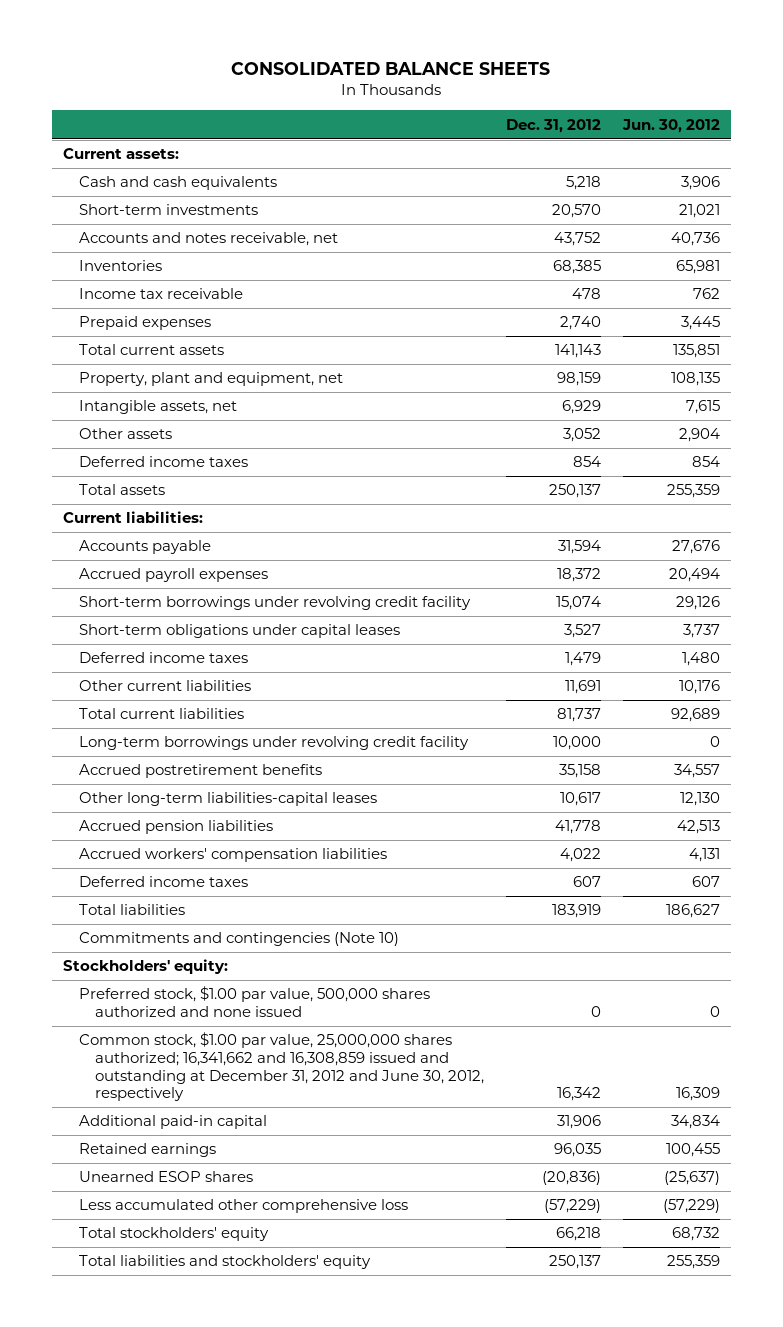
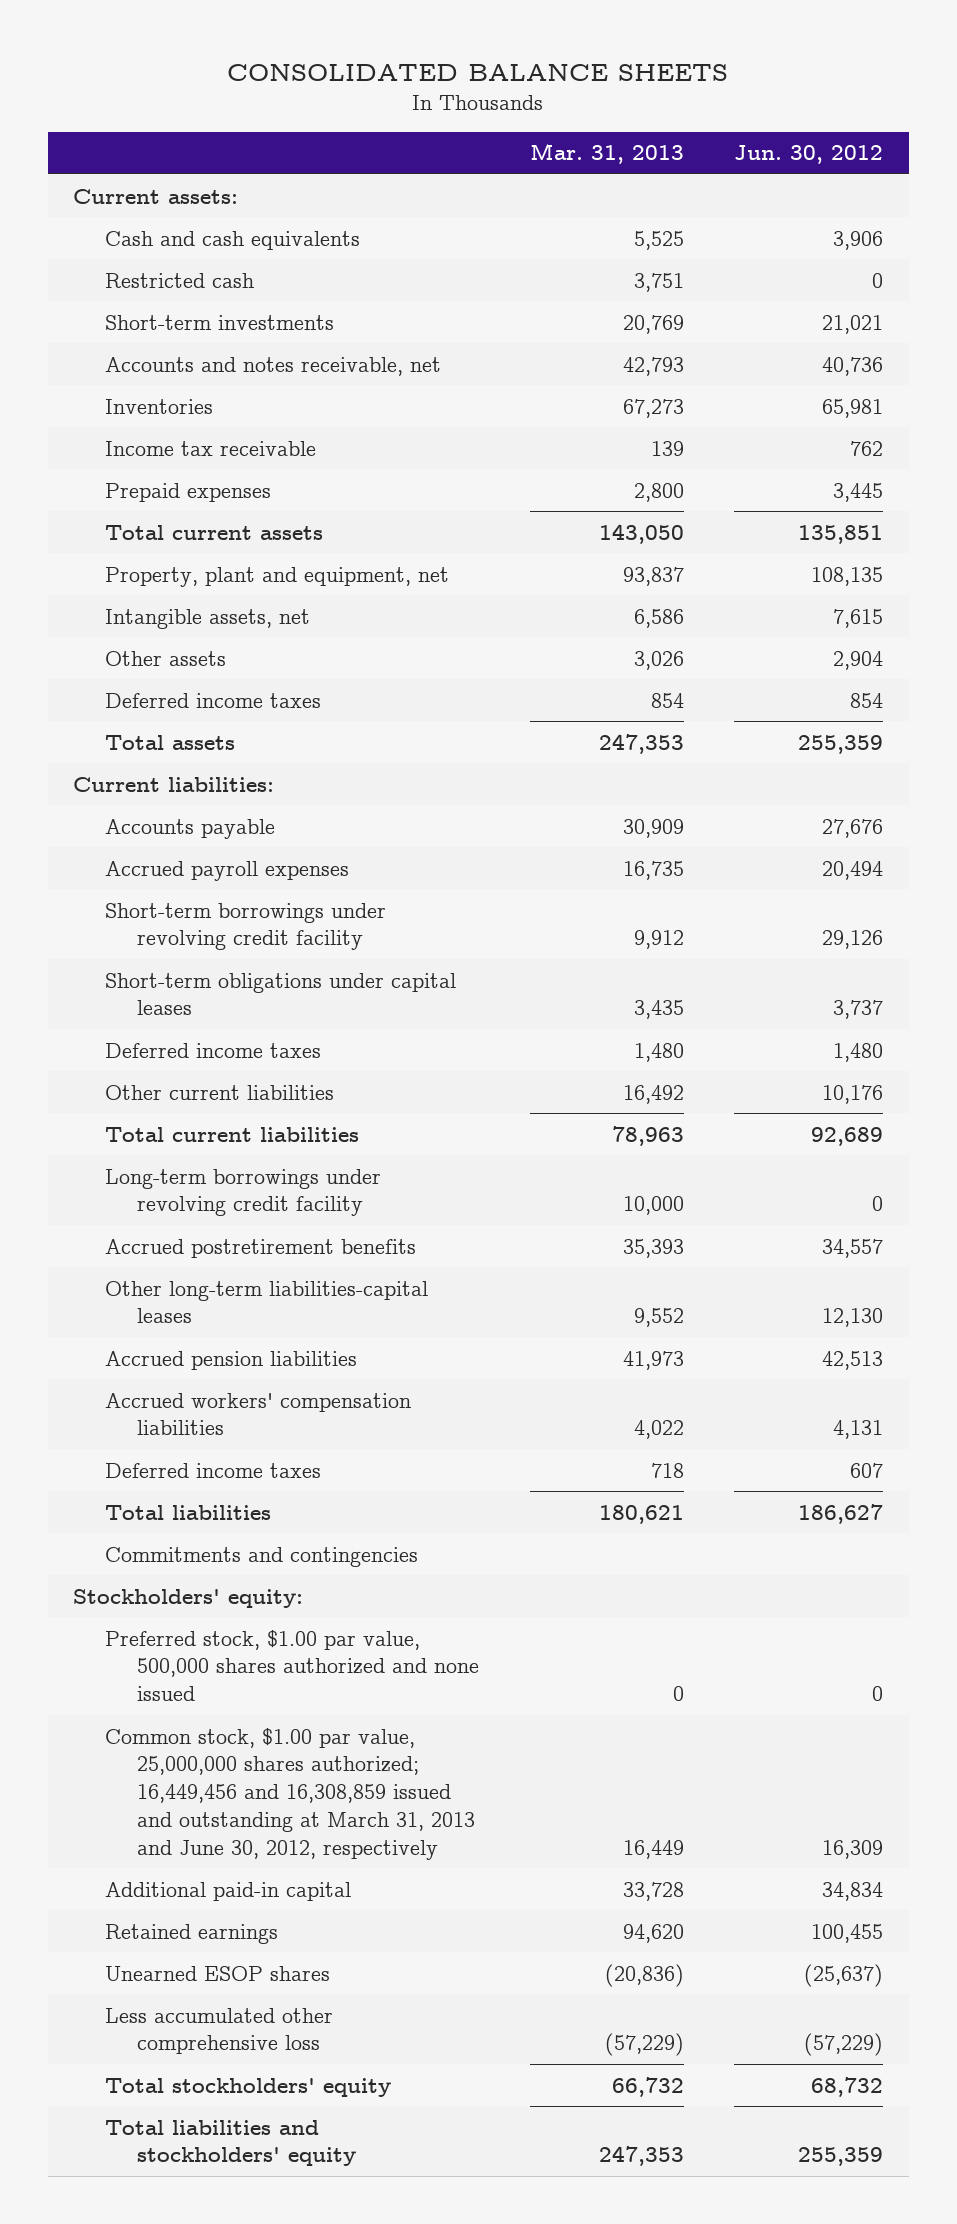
[506,118,602,133] Dec. 31, 2012 -> none
none -> [529,143,684,165] Mar. 31, 2013
none -> [105,272,255,288] Restricted cash
[78,932,399,947] Commitments and contingencies (Note 10) -> [105,1546,419,1567] Commitments and contingencies
[78,1032,485,1102] Common stock, $1.00 par value, 25,000,000 shares authorized; 16,341,662 and 16,308,859 issued and outstanding at December 31, 2012 and June 30, 2012, respectively -> [105,1727,476,1860] Common stock, $1.00 par value, 25,000,000 shares authorized; 16,449,456 and 16,308,859 issued and outstanding at March 31, 2013 and June 30, 2012, respectively

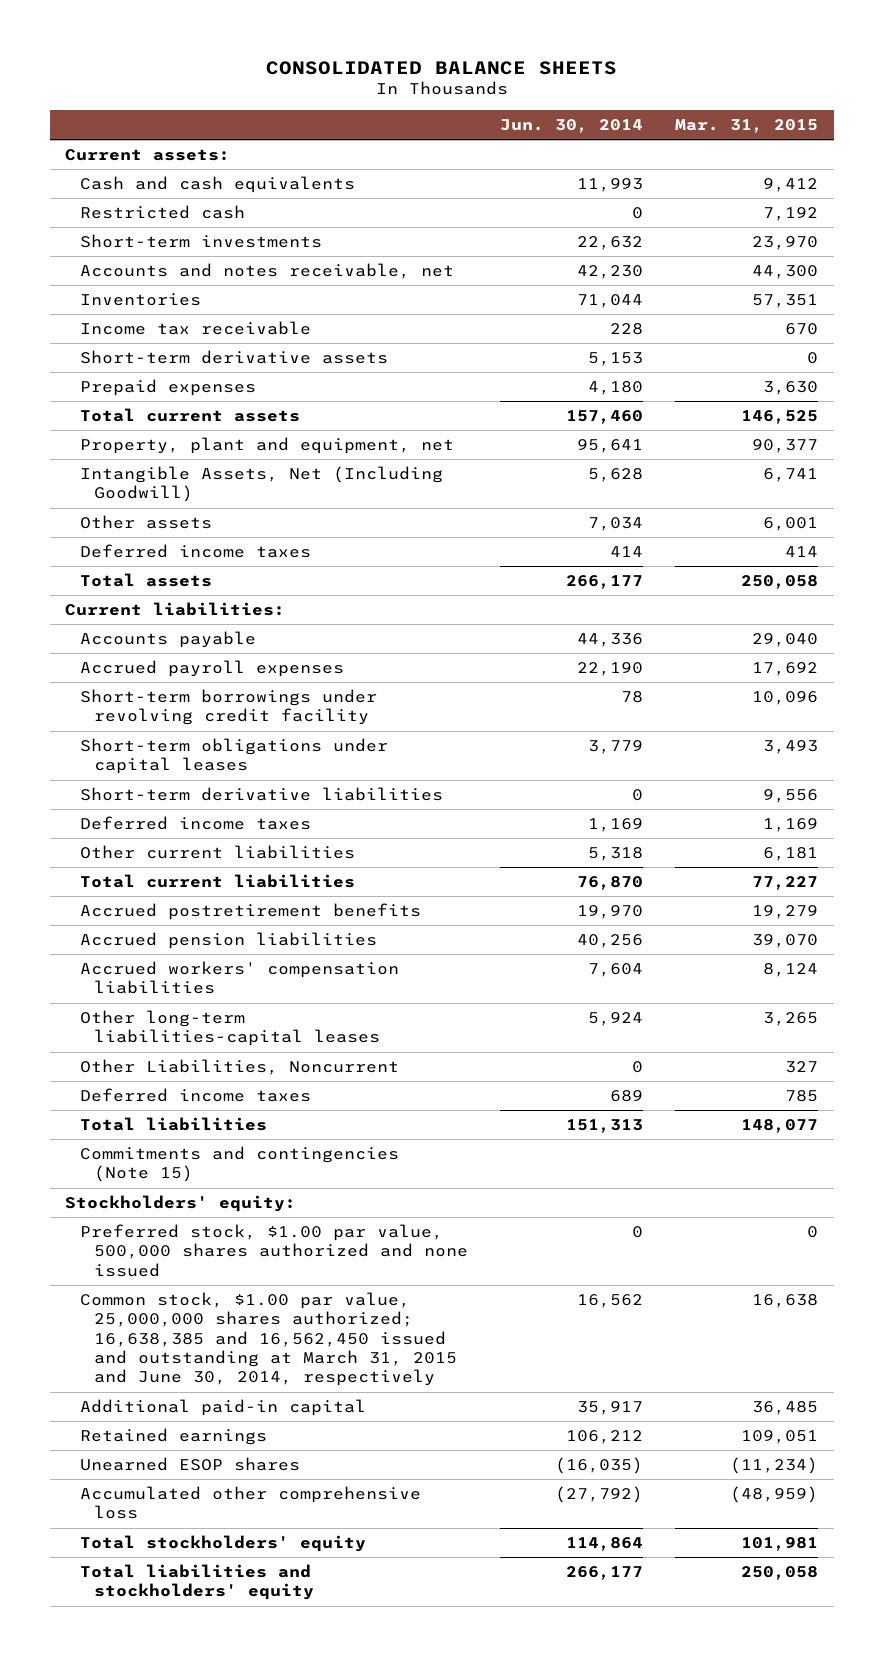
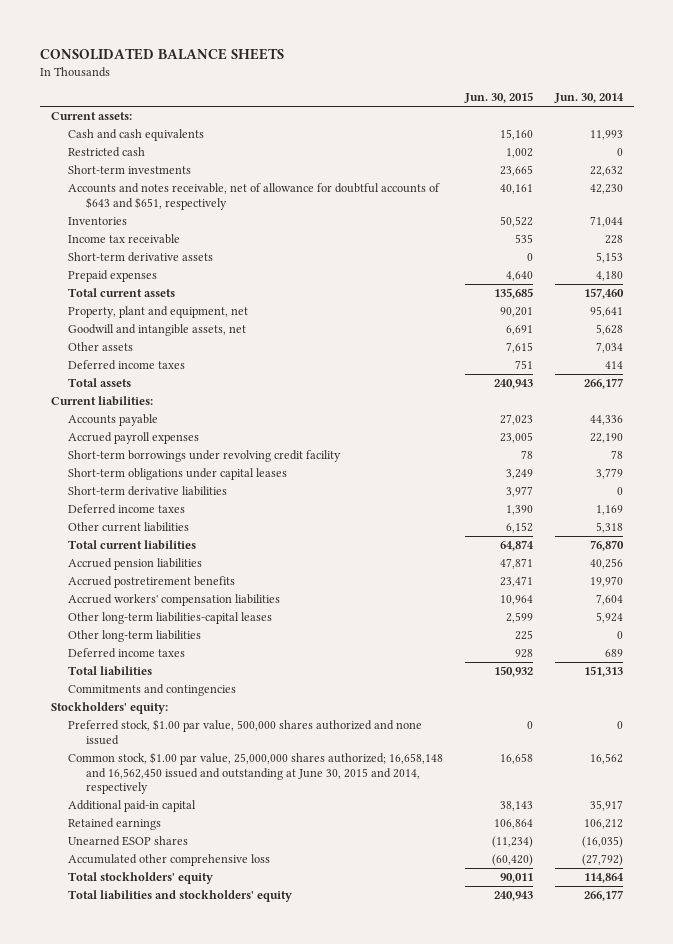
[674,119,818,134] Mar. 31, 2015 -> none
none -> [463,92,533,104] Jun. 30, 2015
[79,263,454,280] Accounts and notes receivable, net -> [68,183,441,210] Accounts and notes receivable, net of allowance for doubtful accounts of $643 and $651, respectively
[79,466,443,503] Intangible Assets, Net (Including Goodwill) -> [68,324,247,337] Goodwill and intangible assets, net
[79,903,421,921] Accrued postretirement benefits -> [68,576,236,589] Accrued postretirement benefits
[79,1059,399,1076] Other Liabilities, Noncurrent -> [68,630,202,643] Other long-term liabilities
[79,1146,399,1183] Commitments and contingencies (Note 15) -> [68,684,237,697] Commitments and contingencies
[79,1292,457,1387] Common stock, $1.00 par value, 25,000,000 shares authorized; 16,638,385 and 16,562,450 issued and outstanding at March 31, 2015 and June 30, 2014, respectively -> [68,752,444,794] Common stock, $1.00 par value, 25,000,000 shares authorized; 16,658,148 and 16,562,450 issued and outstanding at June 30, 2015 and 2014, respectively

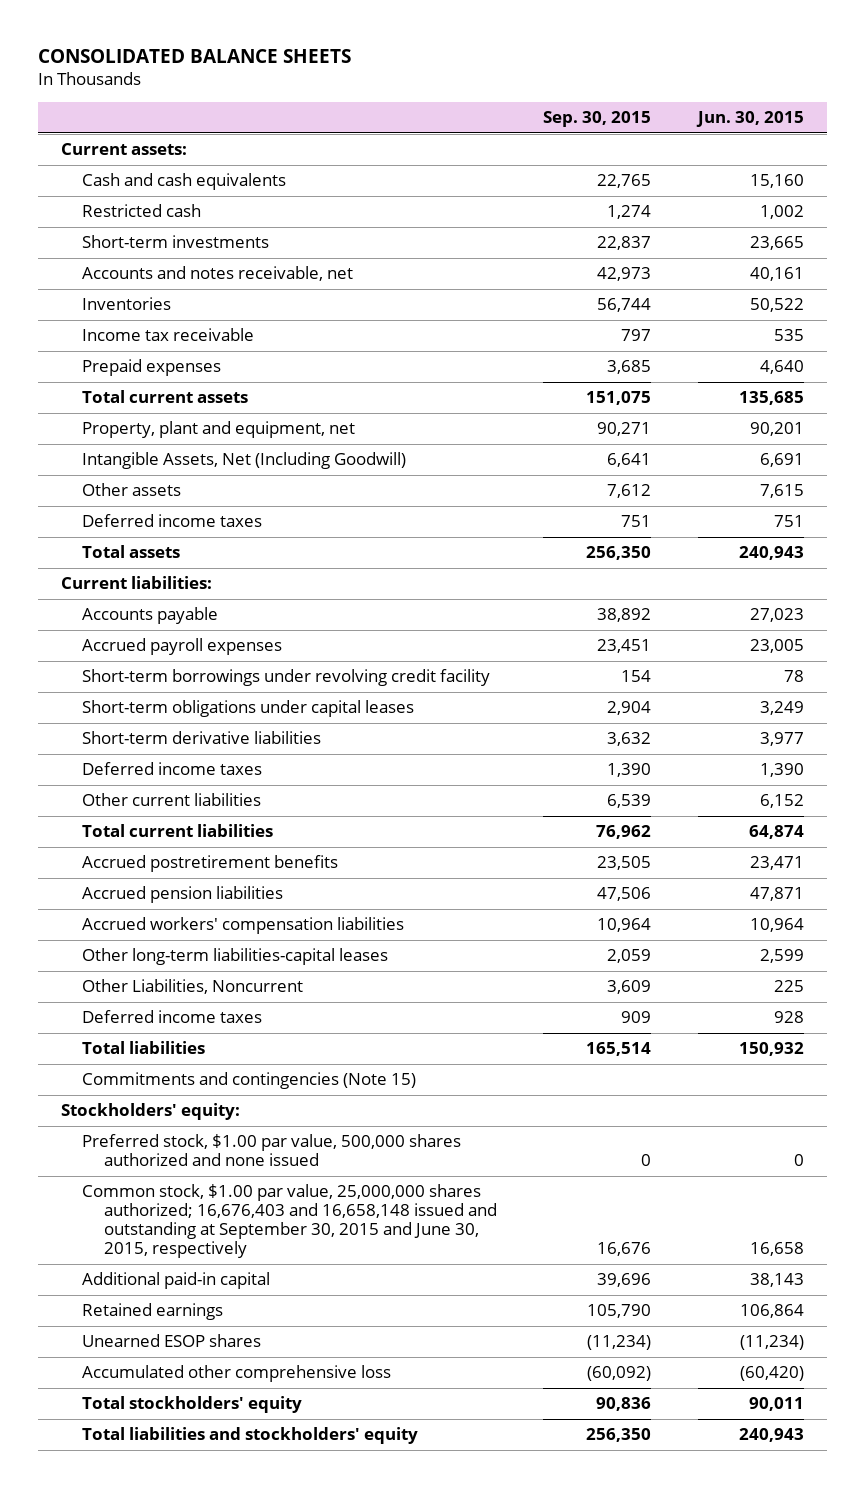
[553,93,624,104] Jun. 30, 2014 -> none
none -> [543,111,652,128] Sep. 30, 2015
[68,183,441,210] Accounts and notes receivable, net of allowance for doubtful accounts of $643 and $651, respectively -> [82,266,354,282] Accounts and notes receivable, net
[68,252,214,263] Short-term derivative assets -> none
[68,324,247,337] Goodwill and intangible assets, net -> [82,452,407,470] Intangible Assets, Net (Including Goodwill)
[68,558,203,571] Accrued pension liabilities -> [82,886,284,904] Accrued pension liabilities
[68,630,202,643] Other long-term liabilities -> [82,979,304,995] Other Liabilities, Noncurrent
[68,684,237,697] Commitments and contingencies -> [82,1072,417,1090] Commitments and contingencies (Note 15)
[68,752,444,794] Common stock, $1.00 par value, 25,000,000 shares authorized; 16,658,148 and 16,562,450 issued and outstanding at June 30, 2015 and 2014, respectively -> [82,1184,497,1259] Common stock, $1.00 par value, 25,000,000 shares authorized; 16,676,403 and 16,658,148 issued and outstanding at September 30, 2015 and June 30, 2015, respectively

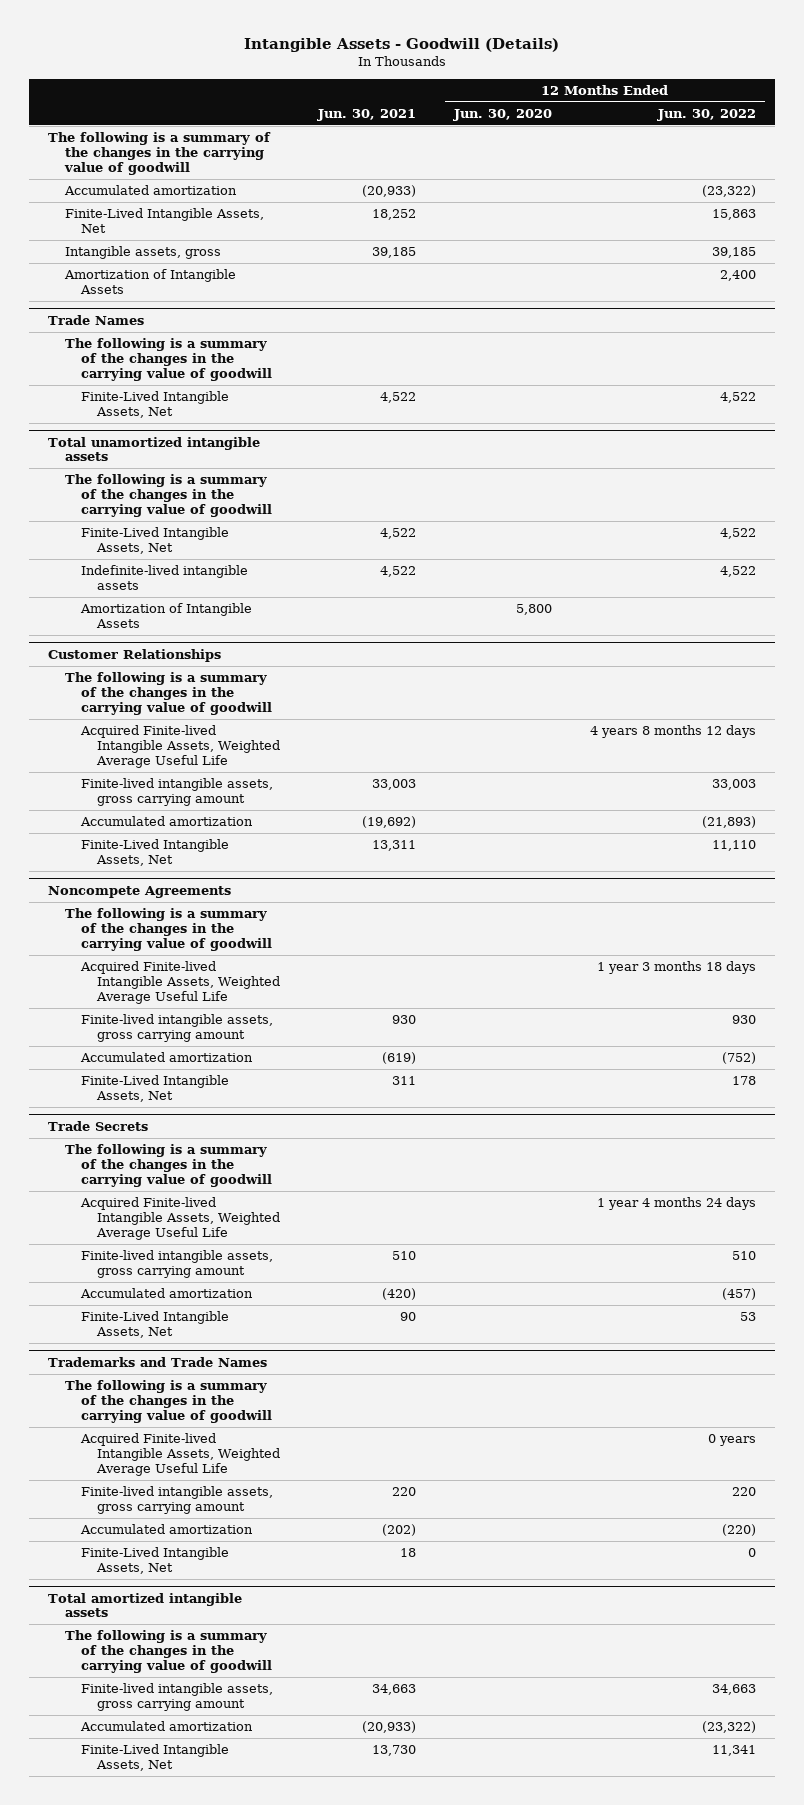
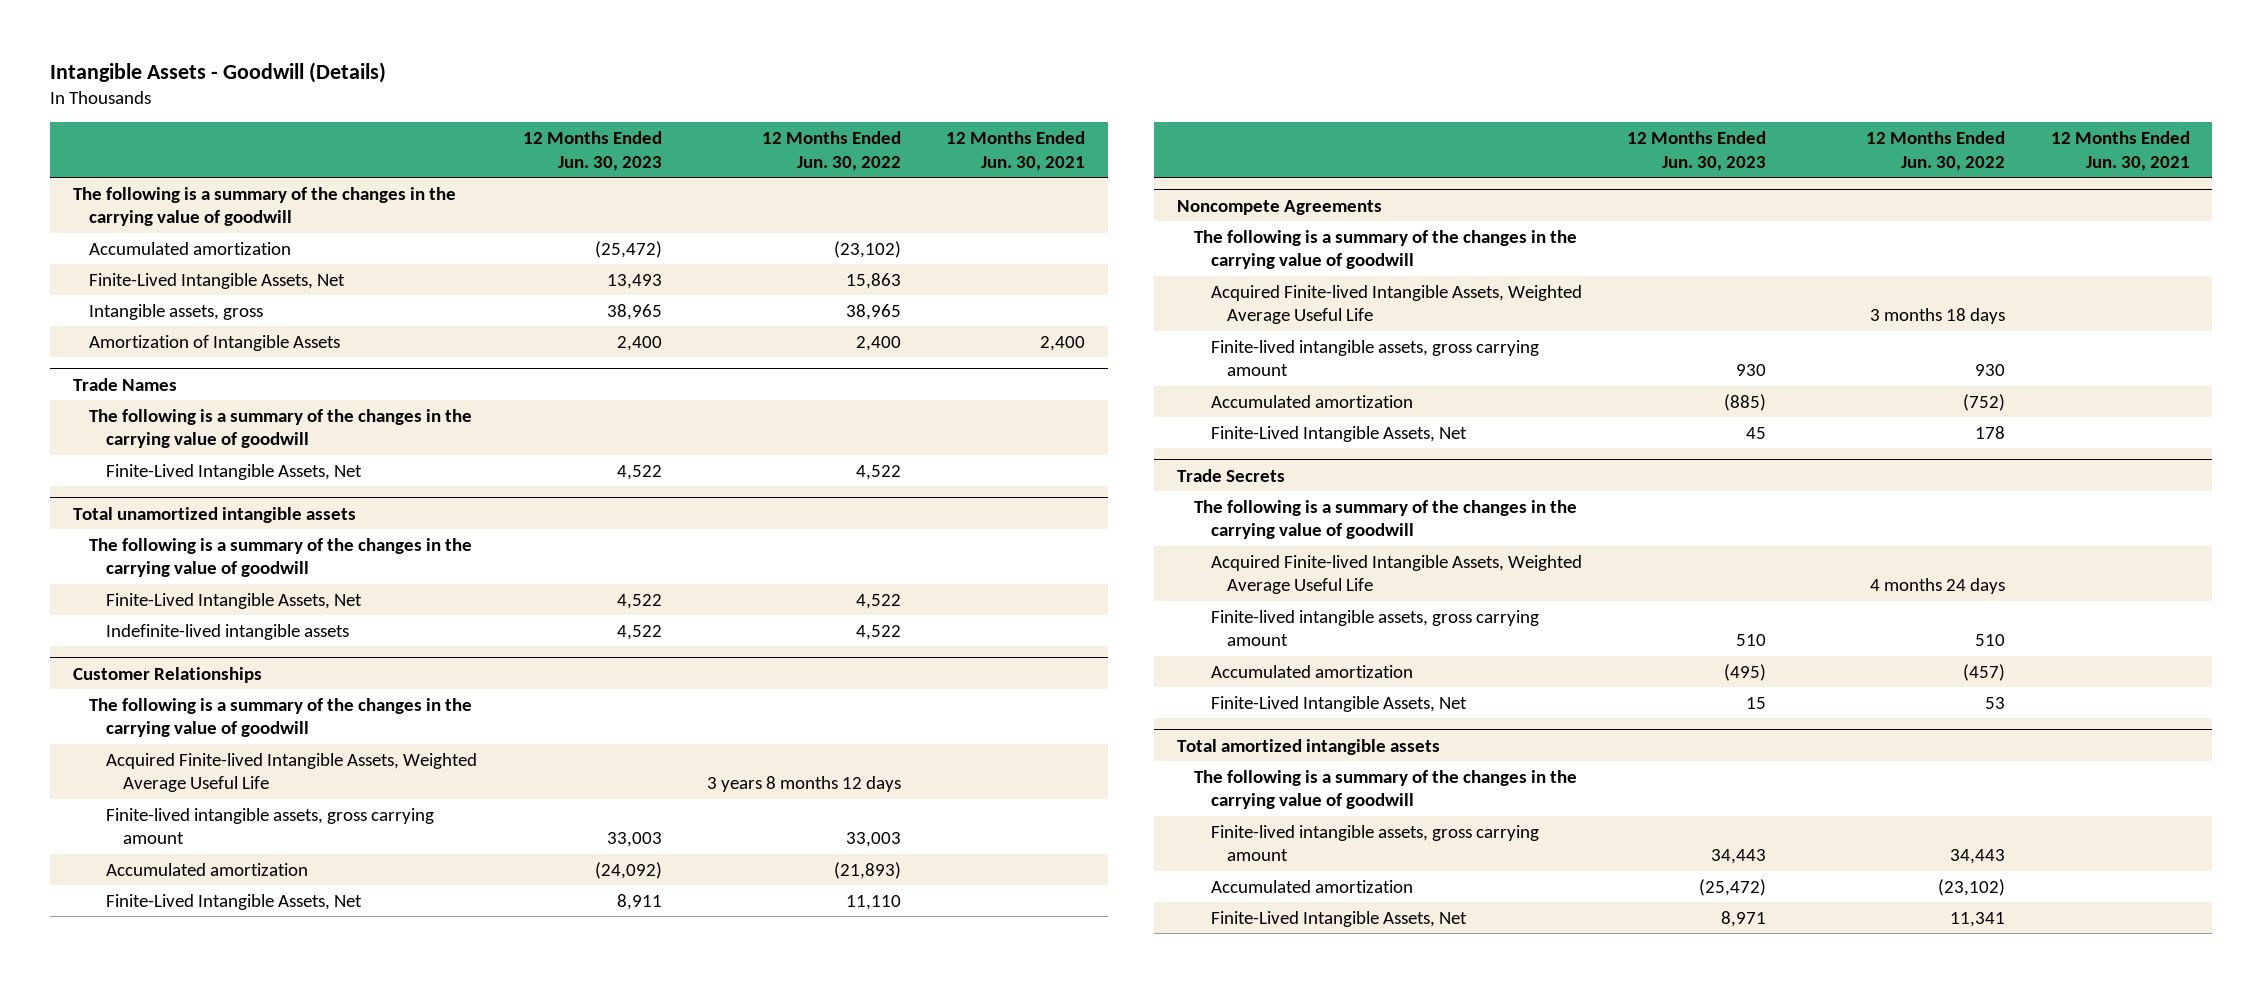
[317,108,417,121] Jun. 30, 2021 -> none
[453,108,553,121] Jun. 30, 2020 -> none
none -> [522,131,662,171] 12 Months Ended Jun. 30, 2023
none -> [946,131,1086,171] 12 Months Ended Jun. 30, 2021
[701,185,756,198] (23,322) -> [833,240,901,258] (23,102)
[711,247,756,259] 39,185 -> [845,303,901,320] 38,965
[80,603,253,629] Amortization of Intangible Assets -> none
[589,725,756,739] 4 years 8 months 12 days -> [706,776,901,793] 3 years 8 months 12 days
[596,961,756,975] 1 year 3 months 18 days -> [1870,308,2006,325] 3 months 18 days
[596,1197,756,1211] 1 year 4 months 24 days -> [1870,578,2006,595] 4 months 24 days
[48,1356,268,1367] Trademarks and Trade Names -> none
[64,1380,273,1423] The following is a summary of the changes in the carrying value of goodwill -> none
[80,1433,281,1476] Acquired Finite-lived Intangible Assets, Weighted Average Useful Life -> none
[81,1486,274,1515] Finite-lived intangible assets, gross carrying amount -> none
[80,1524,254,1535] Accumulated amortization -> none
[81,1547,230,1575] Finite-Lived Intangible Assets, Net -> none
[711,1684,756,1696] 34,663 -> [1950,849,2006,865] 34,443
[701,1721,756,1734] (23,322) -> [1938,878,2006,896] (23,102)

